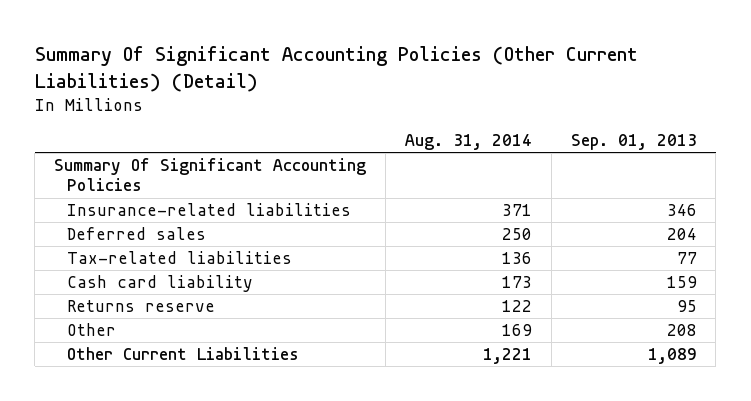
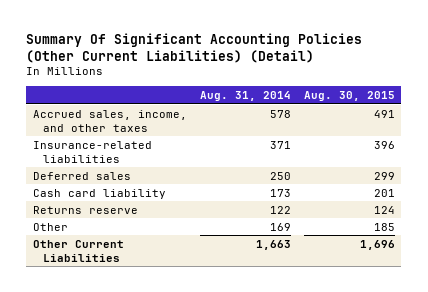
[570,133,697,150] Sep. 01, 2013 -> none
none -> [303,91,395,102] Aug. 30, 2015
[54,158,367,192] Summary Of Significant Accounting Policies -> none
none -> [32,109,187,132] Accrued sales, income, and other taxes
[66,251,292,265] Tax-related liabilities -> none
[482,348,532,365] 1,221 -> [255,239,291,250] 1,663

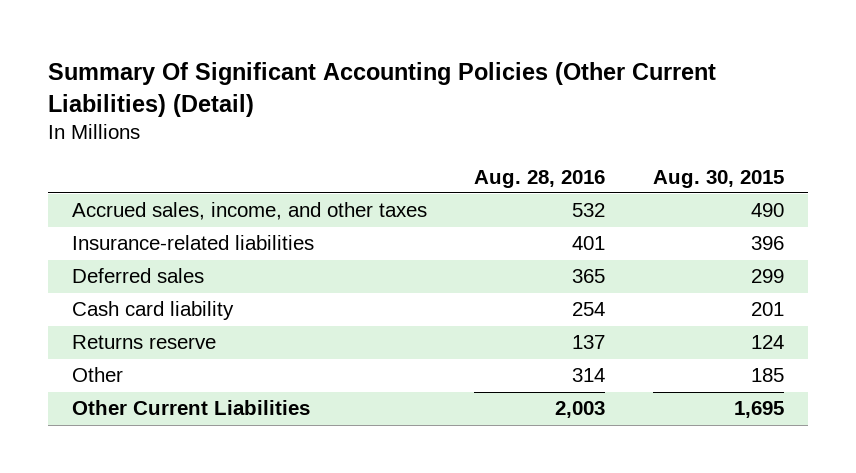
[199,91,291,102] Aug. 31, 2014 -> none
none -> [474,169,606,188] Aug. 28, 2016
[373,109,395,118] 491 -> [750,203,784,218] 490
[359,239,395,250] 1,696 -> [733,401,784,419] 1,695

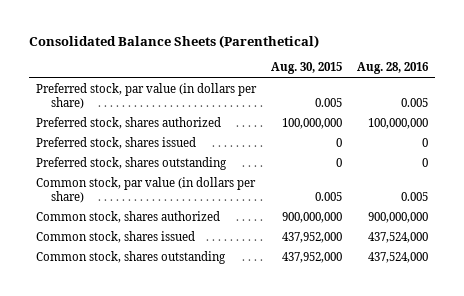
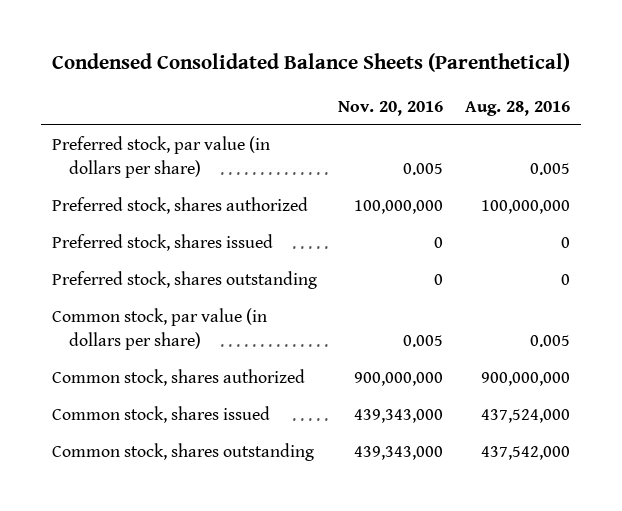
[28,34,319,48] Consolidated Balance Sheets (Parenthetical) -> [51,53,570,73] Condensed Consolidated Balance Sheets (Parenthetical)
[270,62,342,75] Aug. 30, 2015 -> none
none -> [338,100,444,116] Nov. 20, 2016
[367,252,428,264] 437,524,000 -> [481,446,571,461] 437,542,000

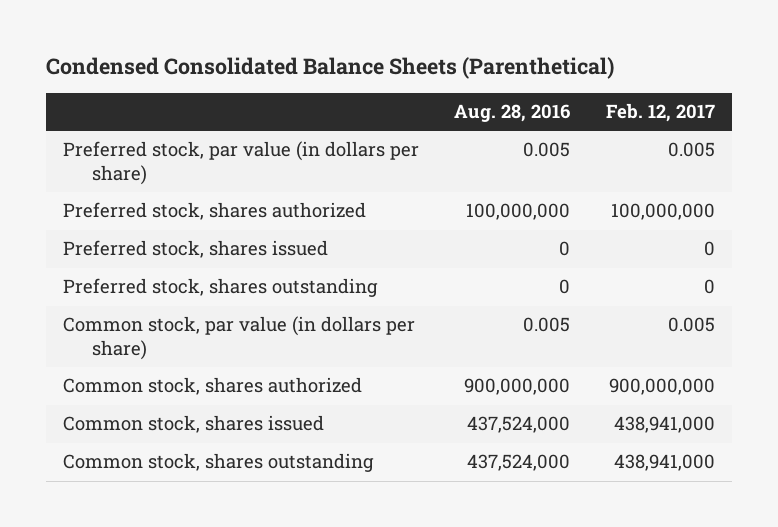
[338,100,444,116] Nov. 20, 2016 -> none
none -> [605,103,715,123] Feb. 12, 2017
[481,446,571,461] 437,542,000 -> [467,454,571,472] 437,524,000

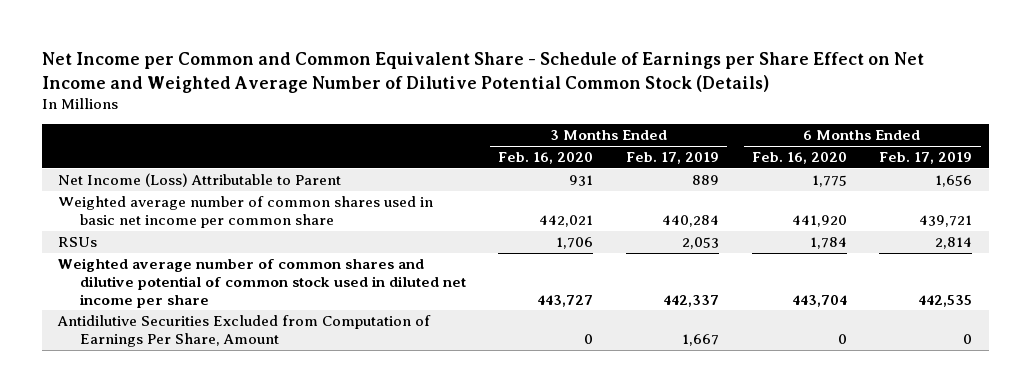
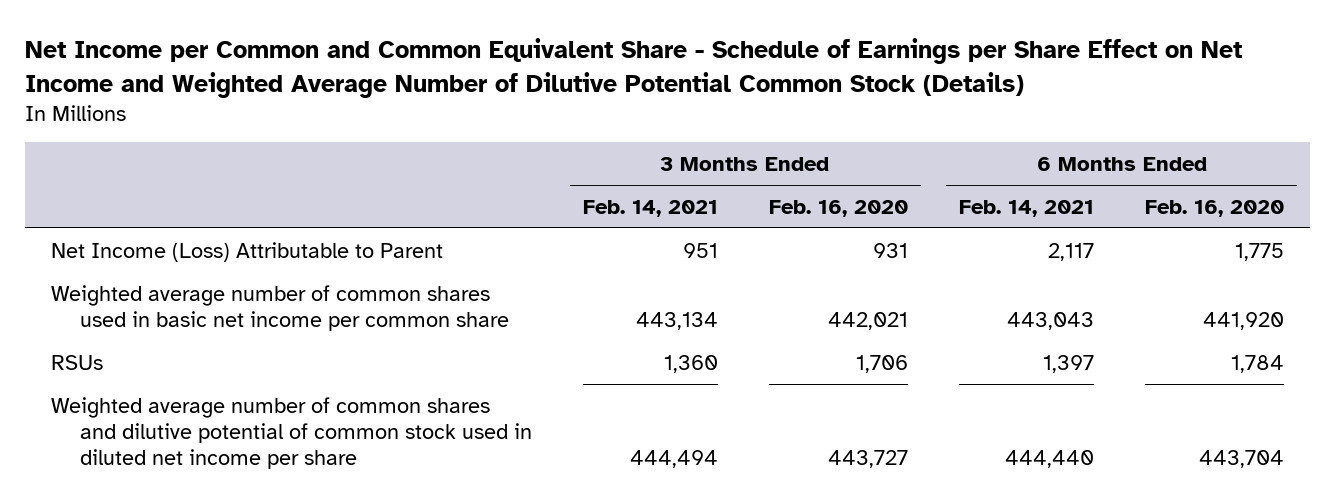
[625,152,719,165] Feb. 17, 2019 -> none
[879,152,973,165] Feb. 17, 2019 -> none
none -> [582,199,718,217] Feb. 14, 2021
none -> [959,199,1095,217] Feb. 14, 2021
[57,315,432,347] Antidilutive Securities Excluded from Computation of Earnings Per Share, Amount -> none

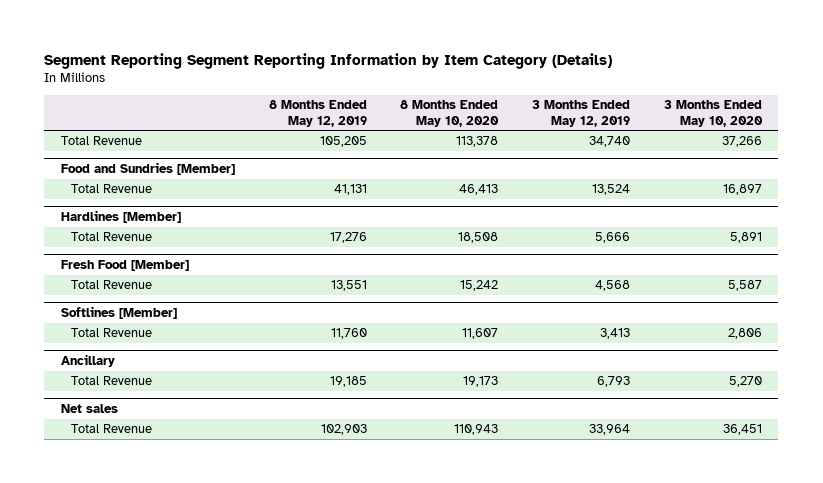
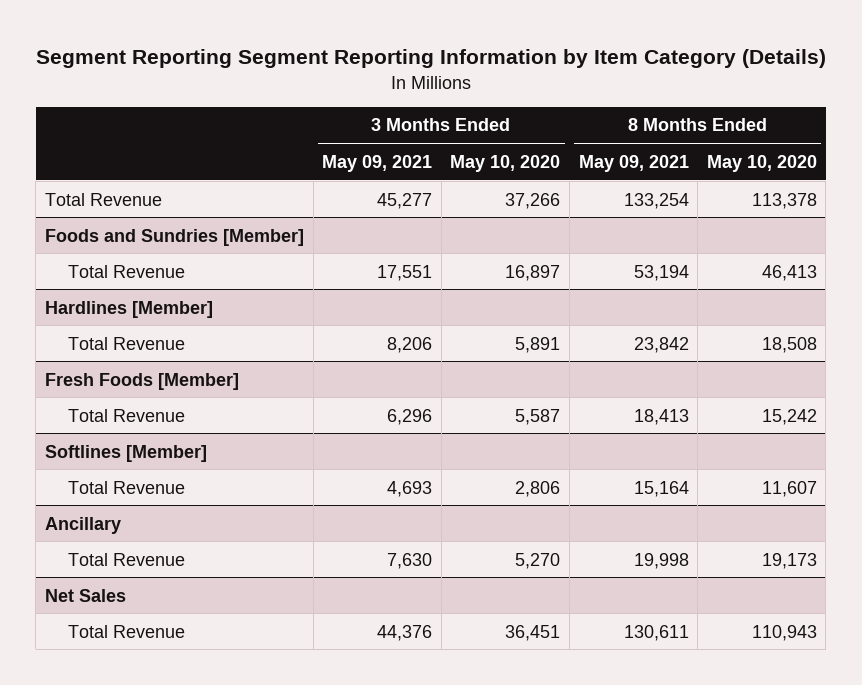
[268,100,367,127] 8 Months Ended May 12, 2019 -> none
[531,100,630,127] 3 Months Ended May 12, 2019 -> none
none -> [322,154,433,172] May 09, 2021
none -> [578,154,689,172] May 09, 2021
[61,162,236,176] Food and Sundries [Member] -> [44,228,304,246] Foods and Sundries [Member]
[61,260,190,272] Fresh Food [Member] -> [44,372,239,390] Fresh Foods [Member]
[61,404,119,414] Net sales -> [44,588,126,602] Net Sales

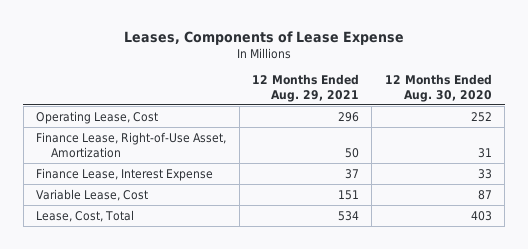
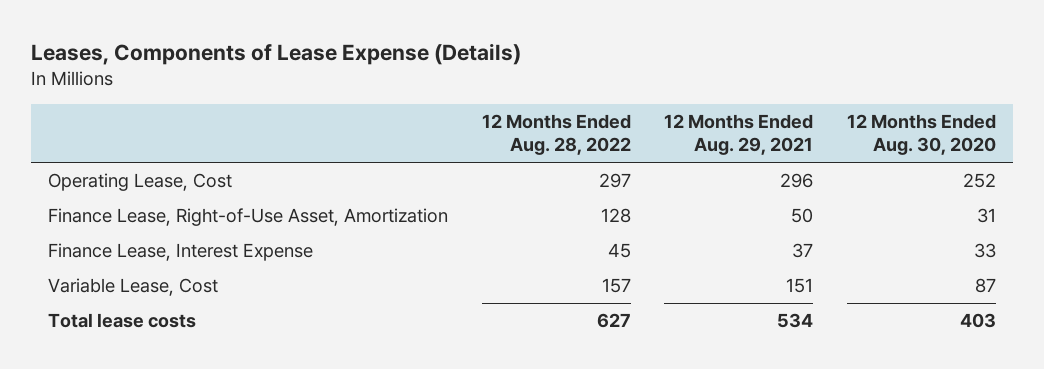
[123,30,404,45] Leases, Components of Lease Expense -> [31,43,522,66] Leases, Components of Lease Expense (Details)
none -> [481,113,631,156] 12 Months Ended Aug. 28, 2022
[36,209,135,222] Lease, Cost, Total -> [48,312,197,328] Total lease costs

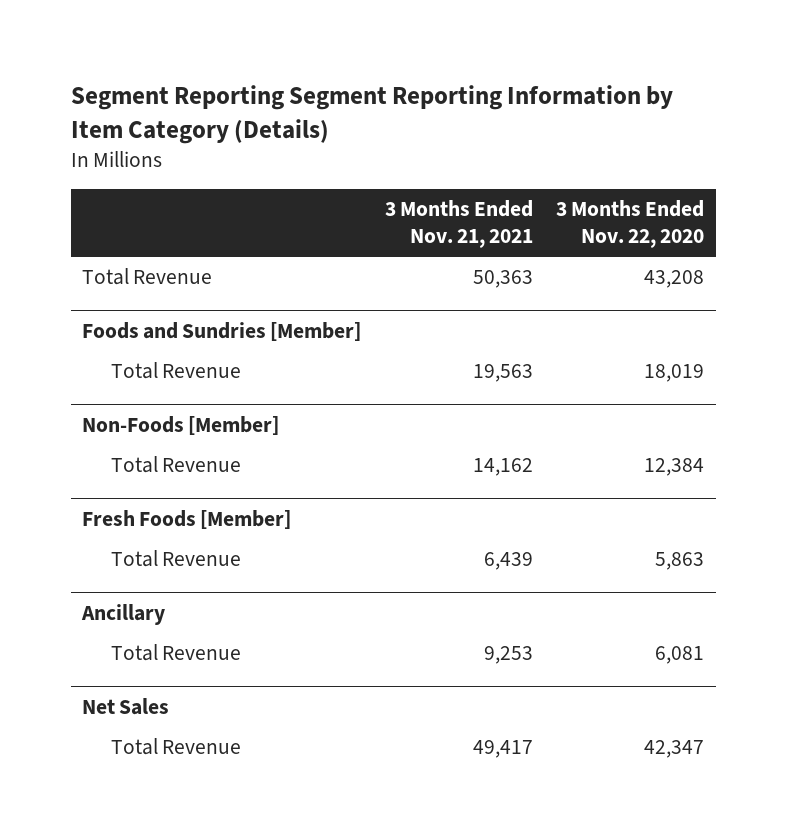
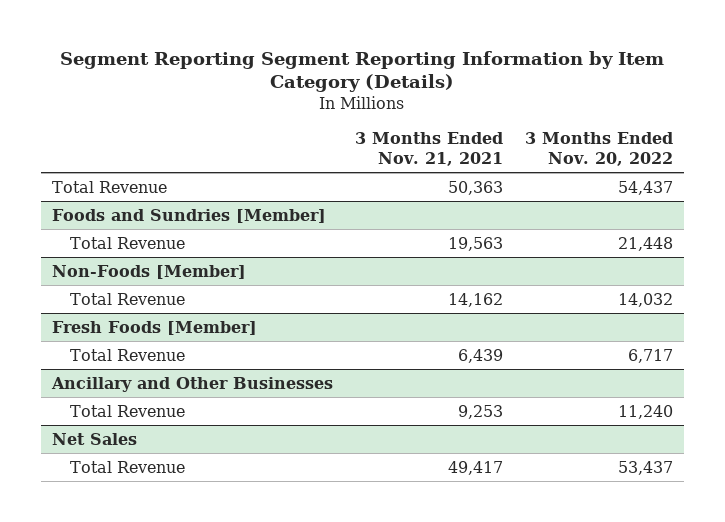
[555,200,704,249] 3 Months Ended Nov. 22, 2020 -> none
none -> [524,132,673,166] 3 Months Ended Nov. 20, 2022
[81,603,166,625] Ancillary -> [50,376,333,392] Ancillary and Other Businesses

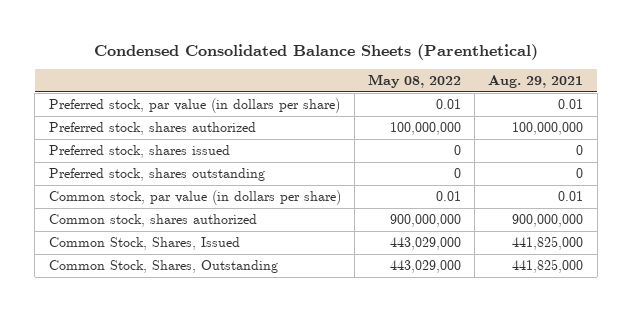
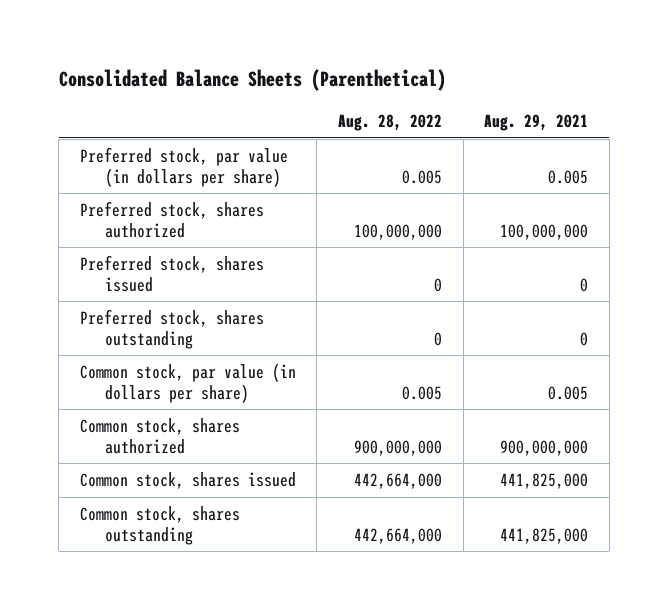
[93,43,538,60] Condensed Consolidated Balance Sheets (Parenthetical) -> [58,69,446,92] Consolidated Balance Sheets (Parenthetical)
[367,74,461,89] May 08, 2022 -> none
none -> [338,113,443,131] Aug. 28, 2022
[558,99,584,110] 0.01 -> [548,169,589,184] 0.005
[558,191,584,202] 0.01 -> [548,385,589,400] 0.005
[48,237,240,251] Common Stock, Shares, Issued -> [79,472,296,490] Common stock, shares issued
[48,260,278,274] Common Stock, Shares, Outstanding -> [79,506,240,545] Common stock, shares outstanding

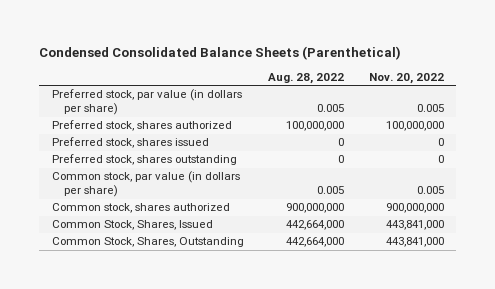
[58,69,446,92] Consolidated Balance Sheets (Parenthetical) -> [39,46,402,61] Condensed Consolidated Balance Sheets (Parenthetical)
[484,113,589,131] Aug. 29, 2021 -> none
none -> [368,72,444,84] Nov. 20, 2022
[79,472,296,490] Common stock, shares issued -> [51,220,213,231] Common Stock, Shares, Issued
[79,506,240,545] Common stock, shares outstanding -> [51,237,244,248] Common Stock, Shares, Outstanding

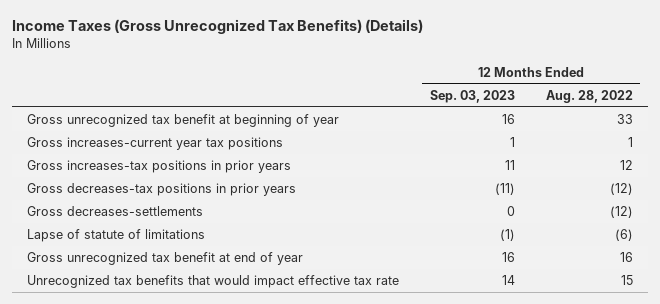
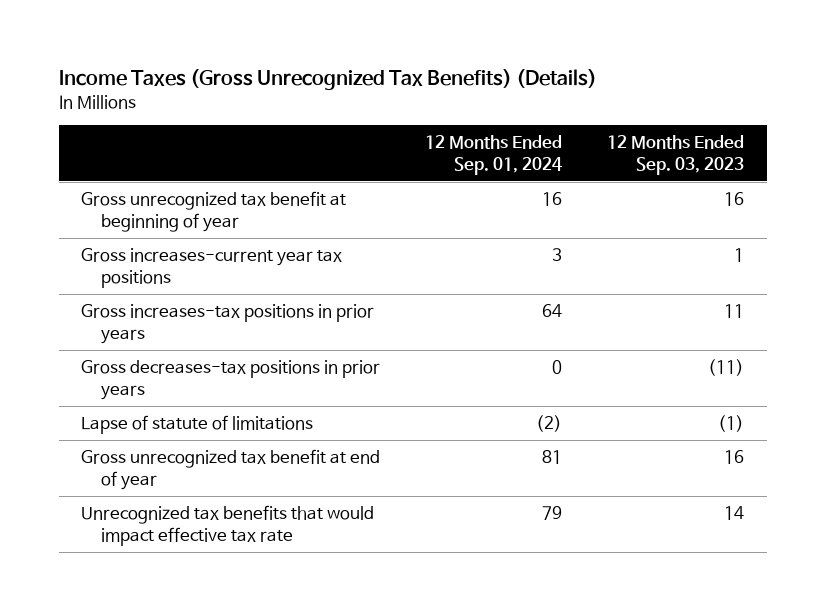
[545,89,633,103] Aug. 28, 2022 -> none
none -> [425,135,563,175] 12 Months Ended Sep. 01, 2024
[27,206,204,217] Gross decreases-settlements -> none

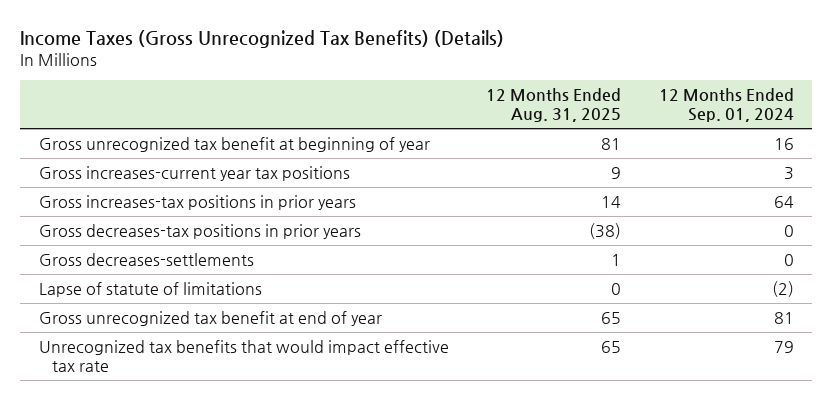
[607,135,745,175] 12 Months Ended Sep. 03, 2023 -> none
none -> [486,87,622,123] 12 Months Ended Aug. 31, 2025
none -> [38,252,254,266] Gross decreases-settlements

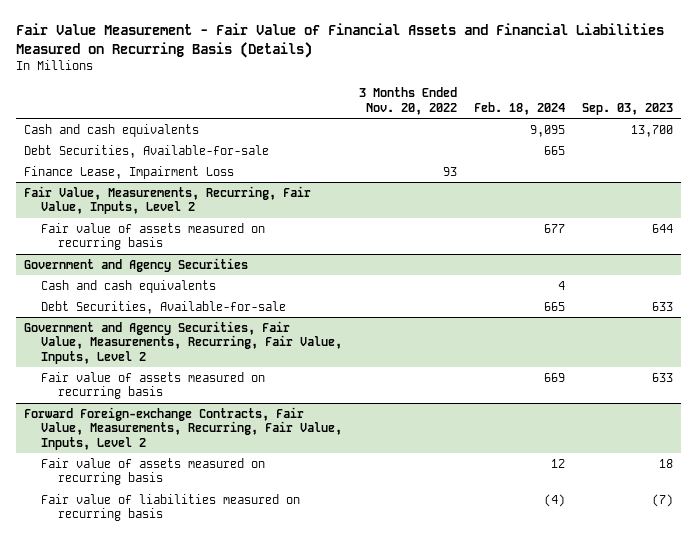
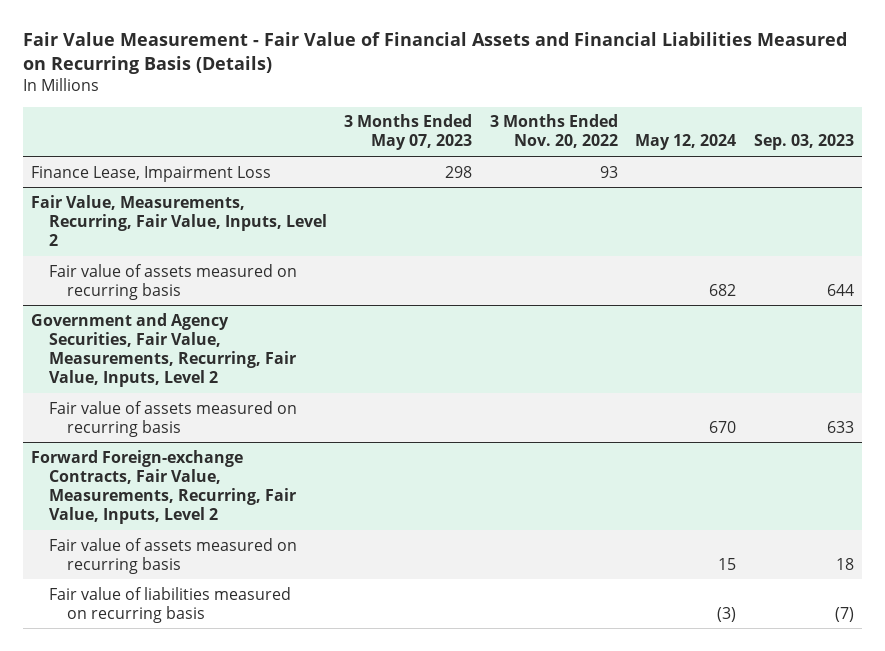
[473,101,565,115] Feb. 18, 2024 -> none
none -> [344,114,473,151] 3 Months Ended May 07, 2023
none -> [635,134,737,151] May 12, 2024
[24,123,200,137] Cash and cash equivalents -> none
[24,144,270,158] Debt Securities, Available-for-sale -> none
[24,257,249,272] Government and Agency Securities -> none
[41,279,217,293] Cash and cash equivalents -> none
[41,300,287,314] Debt Securities, Available-for-sale -> none

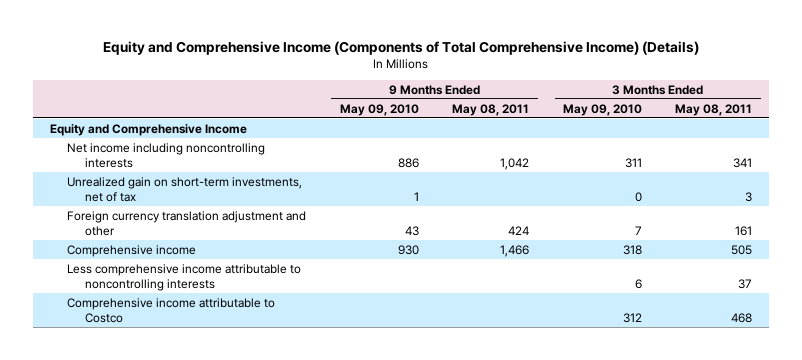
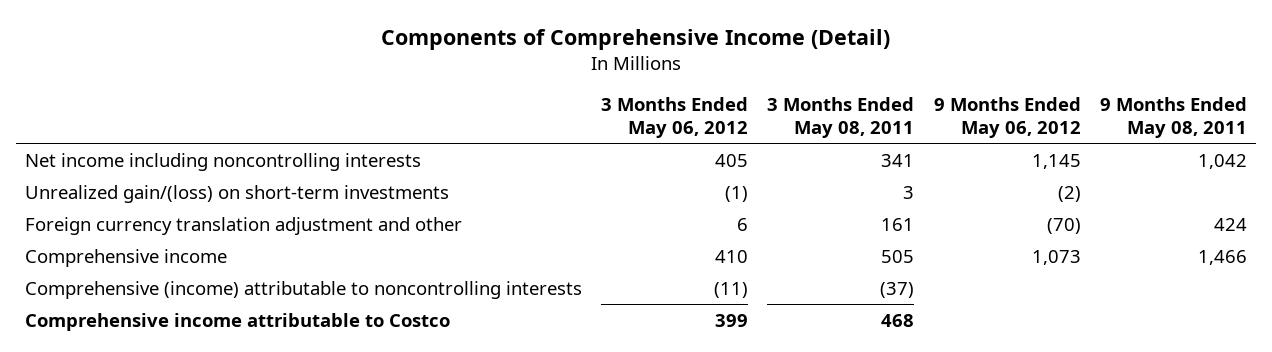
[102,40,699,55] Equity and Comprehensive Income (Components of Total Comprehensive Income) (Details) -> [380,28,890,50] Components of Comprehensive Income (Detail)
[339,103,419,116] May 09, 2010 -> none
[562,103,642,116] May 09, 2010 -> none
none -> [601,96,749,139] 3 Months Ended May 06, 2012
none -> [933,96,1081,139] 9 Months Ended May 06, 2012
[49,123,247,136] Equity and Comprehensive Income -> none
[67,176,303,203] Unrealized gain on short-term investments, net of tax -> [25,184,450,203] Unrealized gain/(loss) on short-term investments
[67,263,302,292] Less comprehensive income attributable to noncontrolling interests -> [25,280,583,299] Comprehensive (income) attributable to noncontrolling interests
[738,279,753,290] 37 -> [880,281,915,298] (37)

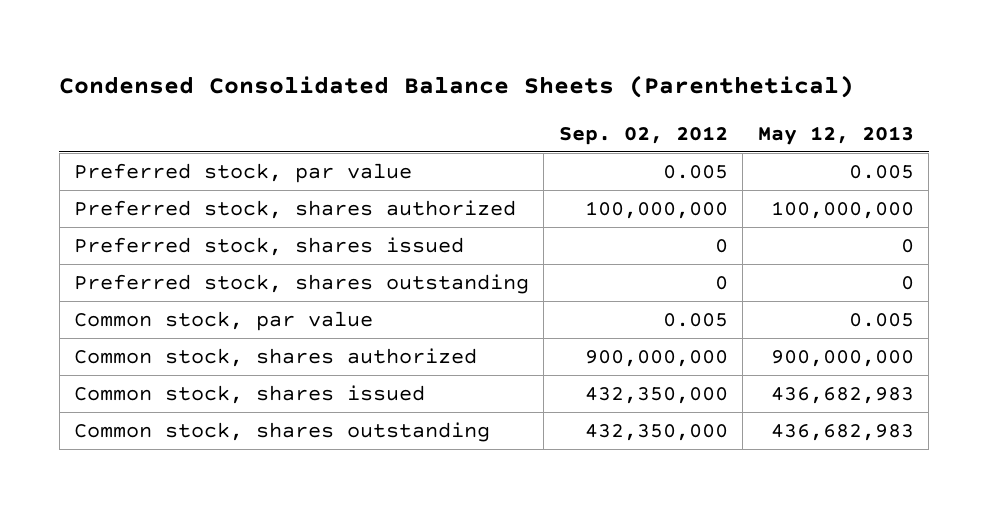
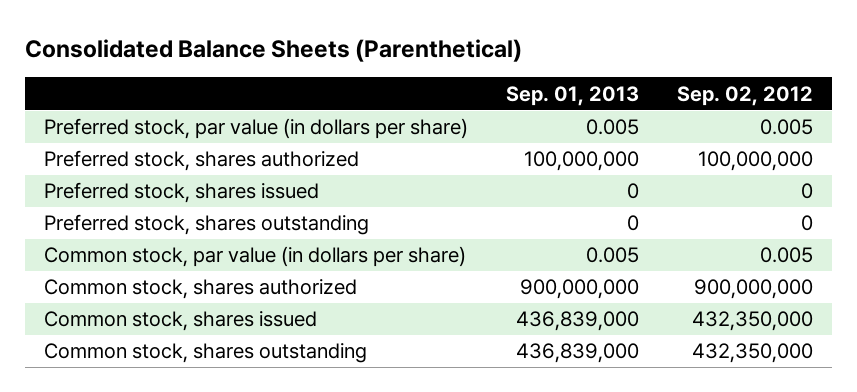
[59,74,855,98] Condensed Consolidated Balance Sheets (Parenthetical) -> [24,38,522,62] Consolidated Balance Sheets (Parenthetical)
[757,125,914,145] May 12, 2013 -> none
none -> [505,85,639,106] Sep. 01, 2013
[74,163,413,184] Preferred stock, par value -> [43,118,468,140] Preferred stock, par value (in dollars per share)
[74,311,374,332] Common stock, par value -> [43,246,466,268] Common stock, par value (in dollars per share)

